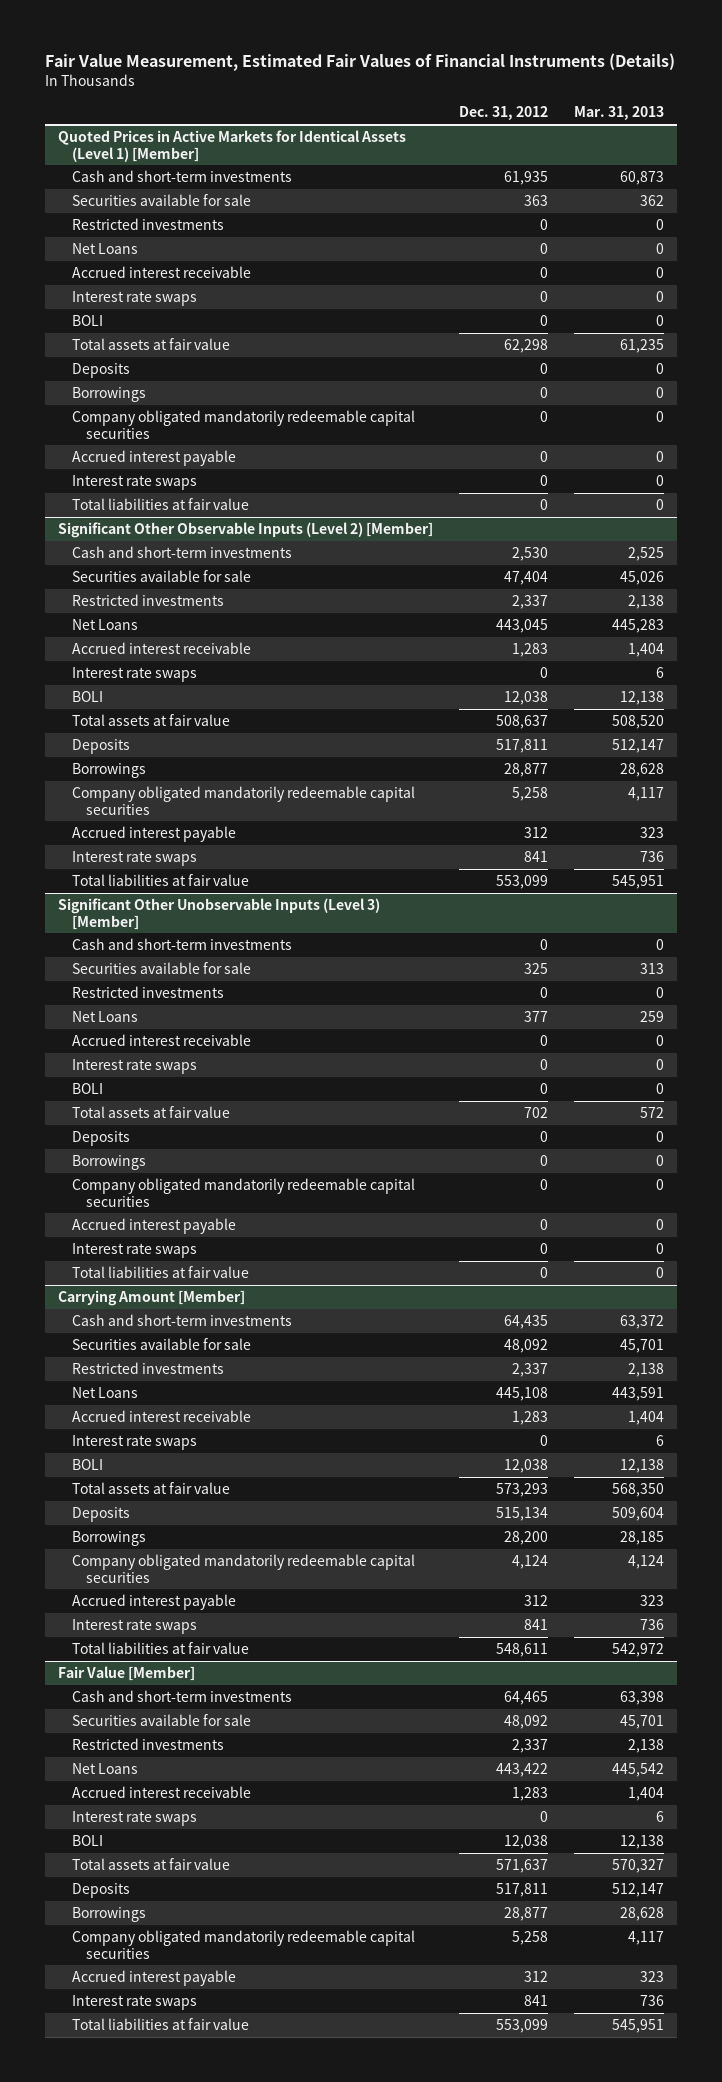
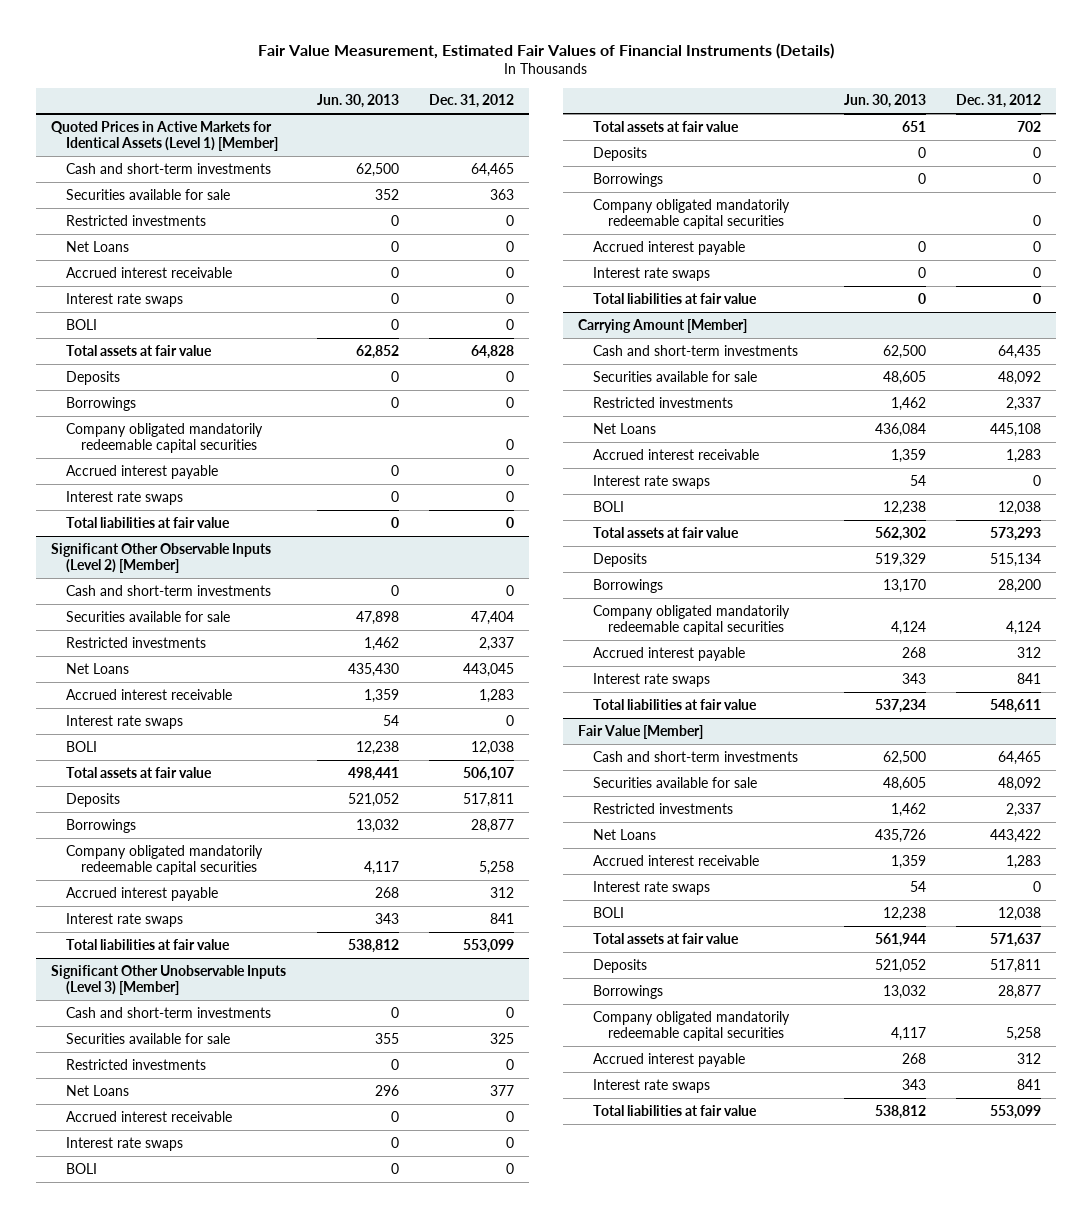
[574,106,665,121] Mar. 31, 2013 -> none
none -> [316,94,399,109] Jun. 30, 2013
[504,170,549,185] 61,935 -> [471,162,515,177] 64,465
[504,338,549,353] 62,298 -> [471,344,515,359] 64,828
[512,546,549,561] 2,530 -> [506,584,515,596] 0
[496,714,549,729] 508,637 -> [463,766,515,781] 506,107

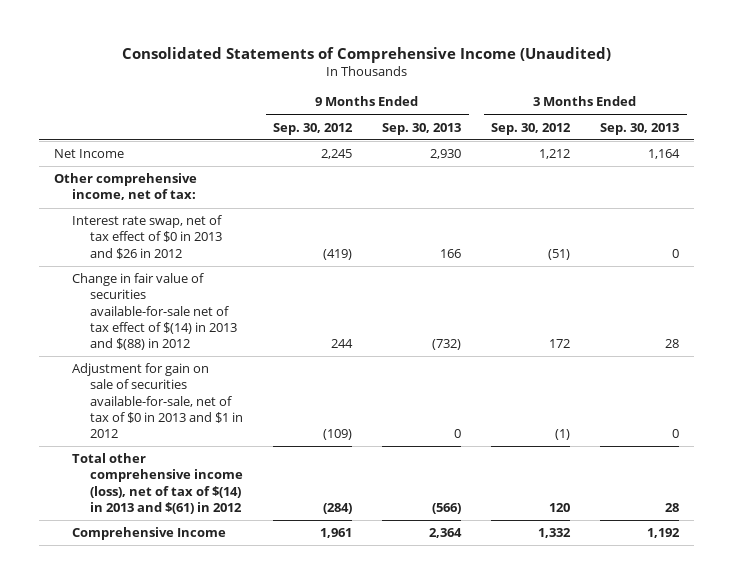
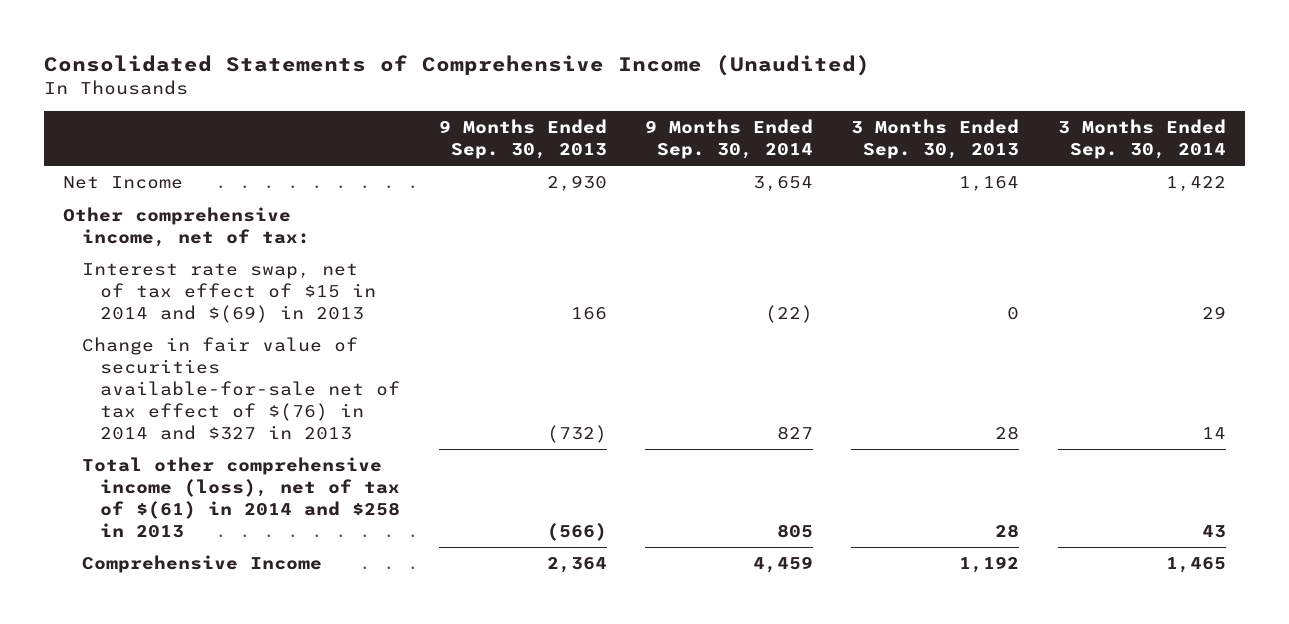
[273,122,354,135] Sep. 30, 2012 -> none
[491,122,572,135] Sep. 30, 2012 -> none
none -> [644,118,813,159] 9 Months Ended Sep. 30, 2014
none -> [1057,118,1226,159] 3 Months Ended Sep. 30, 2014
[72,363,244,439] Adjustment for gain on sale of securities available-for-sale, net of tax of $0 in 2013 and $1 in 2012 -> none
[72,215,223,259] Interest rate swap, net of tax effect of $0 in 2013 and $26 in 2012 -> [81,263,377,324] Interest rate swap, net of tax effect of $15 in 2014 and $(69) in 2013
[72,273,238,351] Change in fair value of securities available-for-sale net of tax effect of $(14) in 2013 and $(88) in 2012 -> [81,337,401,440] Change in fair value of securities available-for-sale net of tax effect of $(76) in 2014 and $327 in 2013
[72,453,244,514] Total other comprehensive income (loss), net of tax of $(14) in 2013 and $(61) in 2012 -> [81,457,401,538] Total other comprehensive income (loss), net of tax of $(61) in 2014 and $258 in 2013

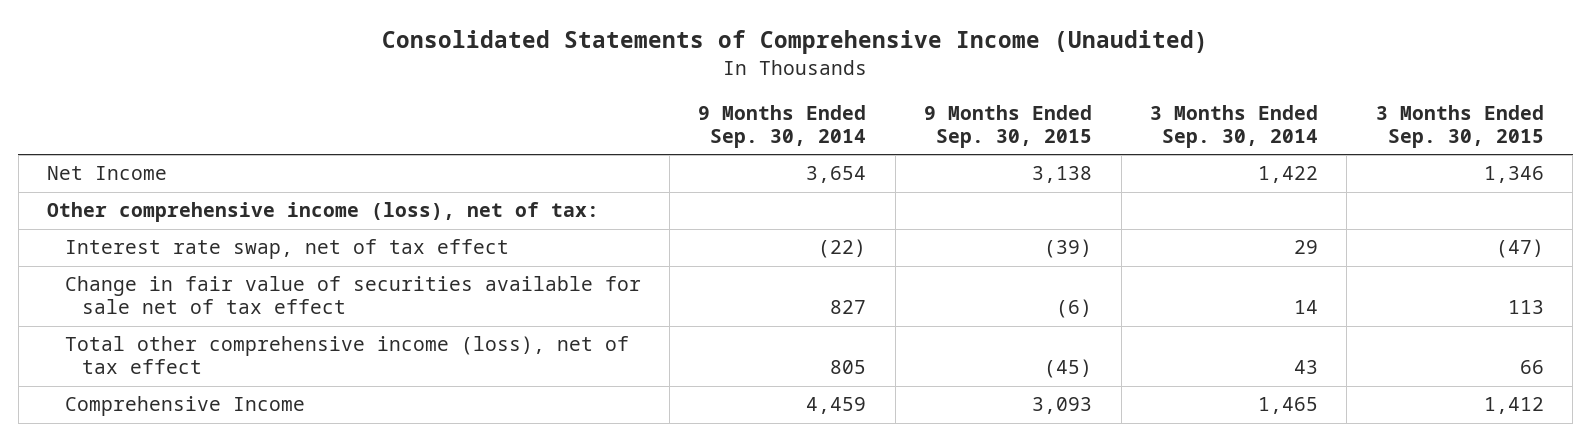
[438,118,607,159] 9 Months Ended Sep. 30, 2013 -> none
[851,118,1020,159] 3 Months Ended Sep. 30, 2013 -> none
none -> [924,104,1093,148] 9 Months Ended Sep. 30, 2015
none -> [1375,104,1544,148] 3 Months Ended Sep. 30, 2015
[63,207,310,248] Other comprehensive income, net of tax: -> [46,202,599,223] Other comprehensive income (loss), net of tax:
[81,263,377,324] Interest rate swap, net of tax effect of $15 in 2014 and $(69) in 2013 -> [64,239,509,260] Interest rate swap, net of tax effect
[81,337,401,440] Change in fair value of securities available-for-sale net of tax effect of $(76) in 2014 and $327 in 2013 -> [64,276,641,315] Change in fair value of securities available for sale net of tax effect
[81,457,401,538] Total other comprehensive income (loss), net of tax of $(61) in 2014 and $258 in 2013 -> [64,336,629,375] Total other comprehensive income (loss), net of tax effect

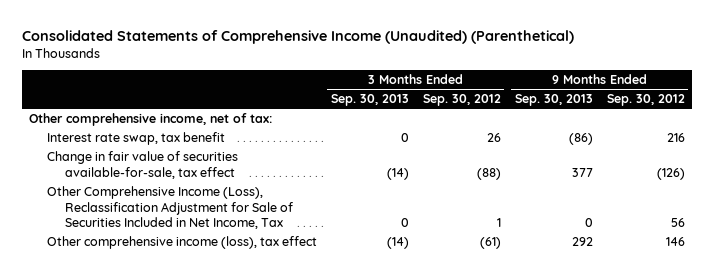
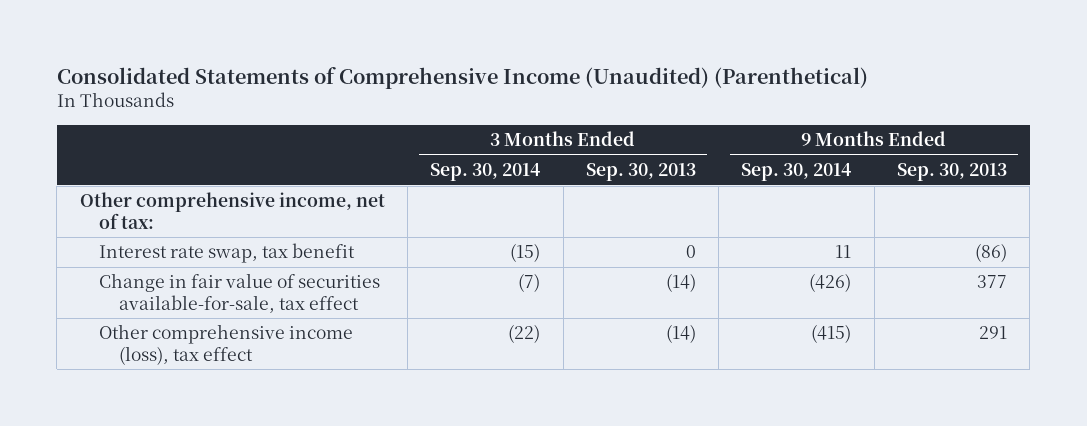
[422,94,501,107] Sep. 30, 2012 -> none
[606,94,685,107] Sep. 30, 2012 -> none
none -> [430,162,541,181] Sep. 30, 2014
none -> [741,162,852,181] Sep. 30, 2014
[46,185,293,230] Other Comprehensive Income (Loss), Reclassification Adjustment for Sale of Securities Included in Net Income, Tax -> none
[571,236,593,246] 292 -> [979,326,1008,340] 291

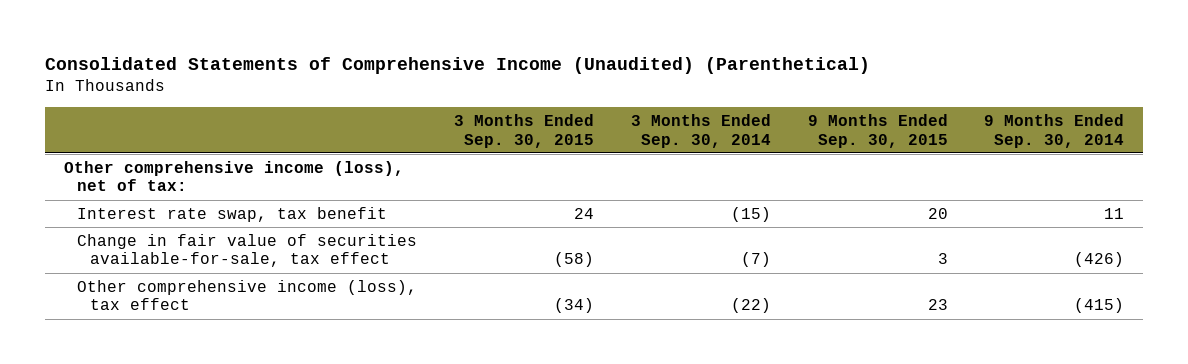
[585,162,696,181] Sep. 30, 2013 -> none
[897,162,1008,181] Sep. 30, 2013 -> none
none -> [453,114,594,148] 3 Months Ended Sep. 30, 2015
none -> [807,114,948,148] 9 Months Ended Sep. 30, 2015
[79,192,385,229] Other comprehensive income, net of tax: -> [63,160,404,192] Other comprehensive income (loss), net of tax:

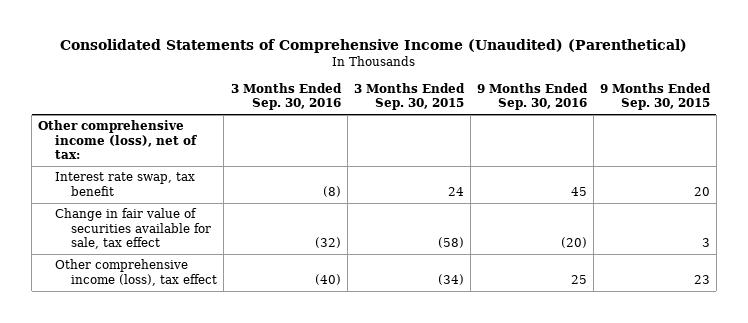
[630,114,771,148] 3 Months Ended Sep. 30, 2014 -> none
[984,114,1125,148] 9 Months Ended Sep. 30, 2014 -> none
none -> [230,82,342,111] 3 Months Ended Sep. 30, 2016
none -> [476,82,588,111] 9 Months Ended Sep. 30, 2016
[77,233,418,268] Change in fair value of securities available-for-sale, tax effect -> [54,208,212,250] Change in fair value of securities available for sale, tax effect

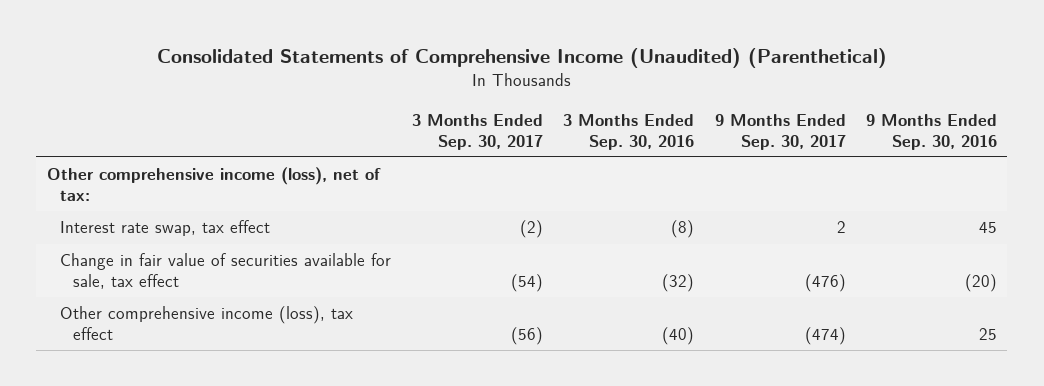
[353,82,465,111] 3 Months Ended Sep. 30, 2015 -> none
[599,82,711,111] 9 Months Ended Sep. 30, 2015 -> none
none -> [411,114,543,150] 3 Months Ended Sep. 30, 2017
none -> [714,114,846,150] 9 Months Ended Sep. 30, 2017
[54,172,195,196] Interest rate swap, tax benefit -> [60,220,271,237] Interest rate swap, tax effect

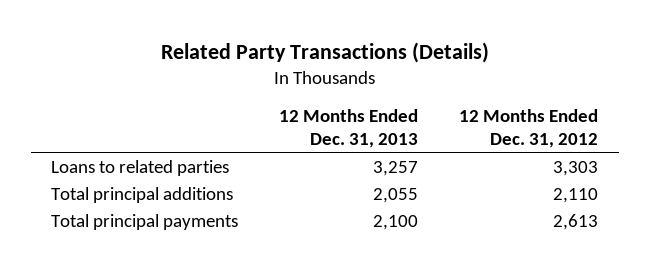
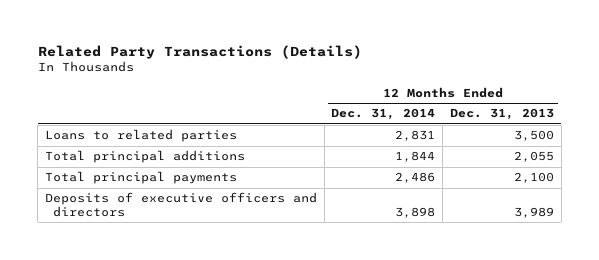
[459,109,599,148] 12 Months Ended Dec. 31, 2012 -> none
none -> [331,108,436,121] Dec. 31, 2014
[373,160,419,176] 3,257 -> [513,130,554,142] 3,500
none -> [44,192,317,217] Deposits of executive officers and directors

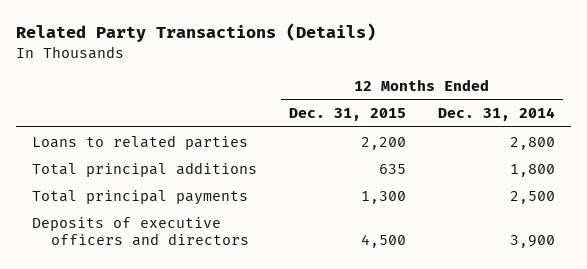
[449,108,554,121] Dec. 31, 2013 -> none
none -> [288,108,406,122] Dec. 31, 2015
[395,130,436,142] 2,831 -> [509,136,555,150] 2,800
[395,151,436,163] 1,844 -> [509,163,555,177] 1,800
[395,172,436,184] 2,486 -> [509,190,555,204] 2,500
[395,206,436,218] 3,898 -> [509,235,555,249] 3,900

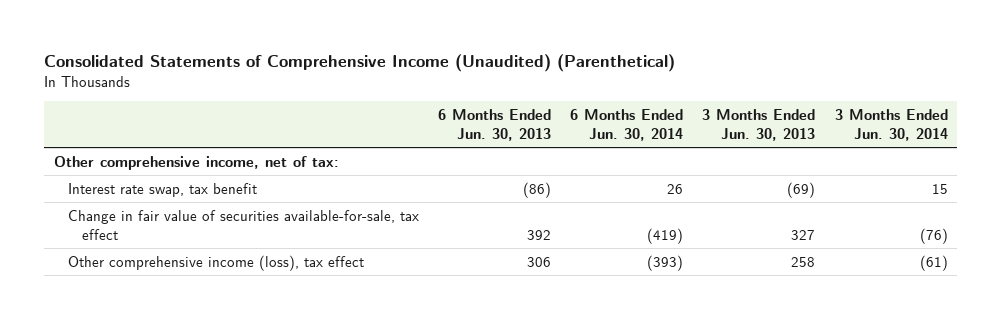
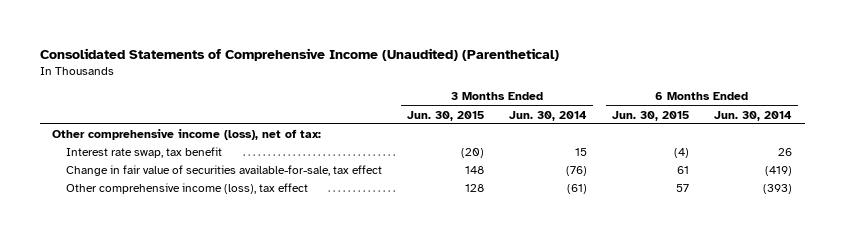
[437,108,551,141] 6 Months Ended Jun. 30, 2013 -> none
[702,108,816,141] 3 Months Ended Jun. 30, 2013 -> none
none -> [407,110,485,121] Jun. 30, 2015
none -> [612,110,690,121] Jun. 30, 2015
[53,155,339,170] Other comprehensive income, net of tax: -> [52,129,322,141] Other comprehensive income (loss), net of tax:

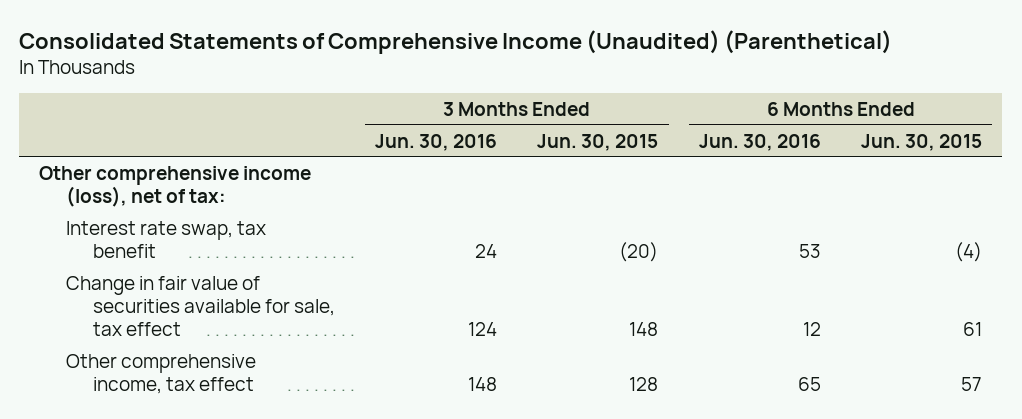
[509,110,588,121] Jun. 30, 2014 -> none
[714,110,793,121] Jun. 30, 2014 -> none
none -> [375,133,498,151] Jun. 30, 2016
none -> [698,133,821,151] Jun. 30, 2016
[66,165,383,177] Change in fair value of securities available-for-sale, tax effect -> [65,275,335,337] Change in fair value of securities available for sale, tax effect
[66,183,309,195] Other comprehensive income (loss), tax effect -> [65,353,256,395] Other comprehensive income, tax effect

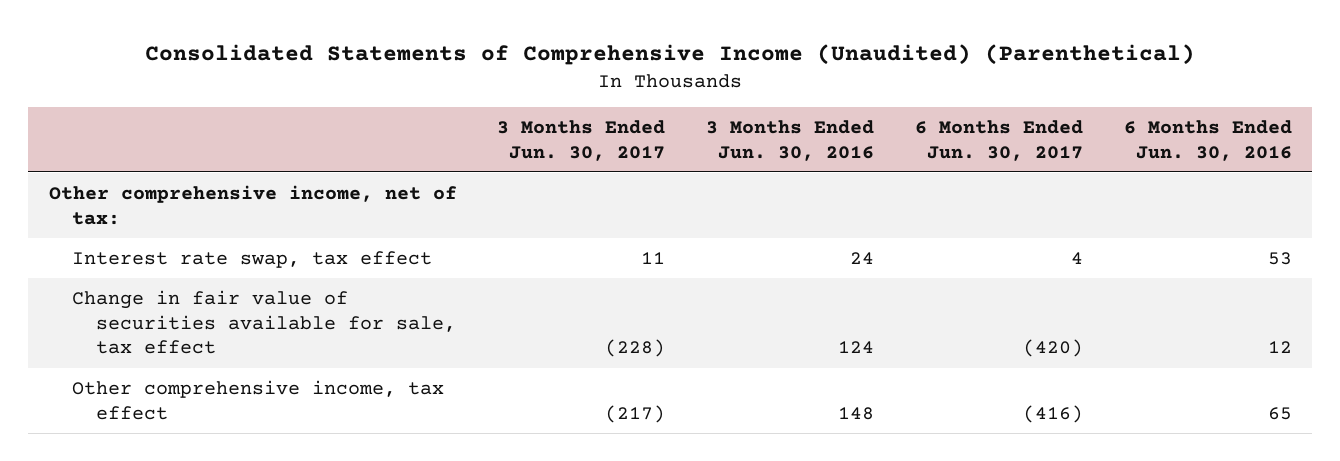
[537,133,659,151] Jun. 30, 2015 -> none
[861,133,983,151] Jun. 30, 2015 -> none
none -> [497,119,666,161] 3 Months Ended Jun. 30, 2017
none -> [914,119,1083,161] 6 Months Ended Jun. 30, 2017
[39,165,312,208] Other comprehensive income (loss), net of tax: -> [48,185,457,225] Other comprehensive income, net of tax:
[65,220,266,259] Interest rate swap, tax benefit -> [72,251,433,269] Interest rate swap, tax effect

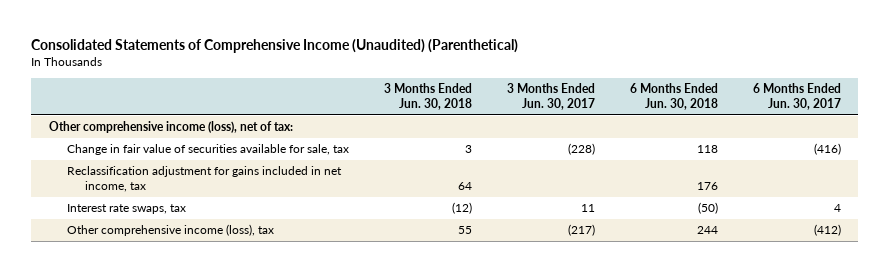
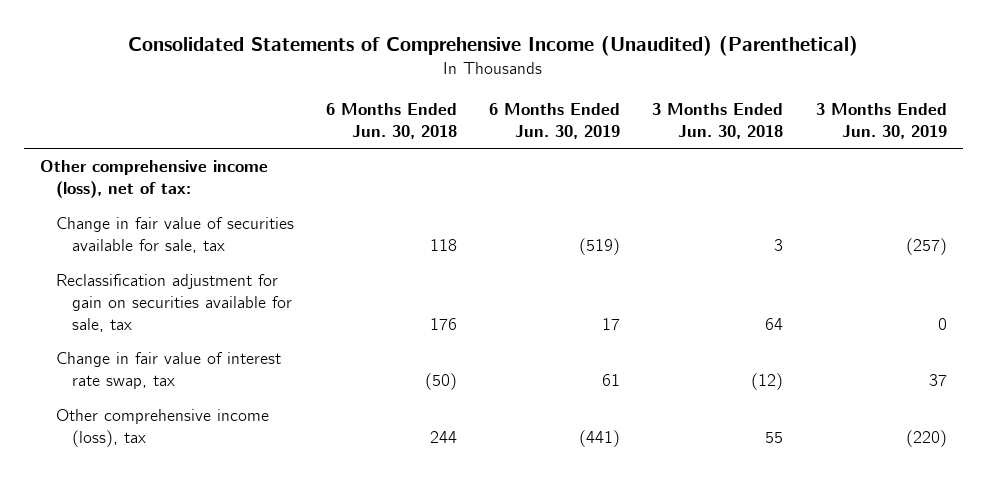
[506,82,595,110] 3 Months Ended Jun. 30, 2017 -> none
[752,82,841,110] 6 Months Ended Jun. 30, 2017 -> none
none -> [489,102,621,139] 6 Months Ended Jun. 30, 2019
none -> [815,102,947,139] 3 Months Ended Jun. 30, 2019
[66,166,342,193] Reclassification adjustment for gains included in net income, tax -> [56,274,292,333] Reclassification adjustment for gain on securities available for sale, tax
[66,204,186,215] Interest rate swaps, tax -> [56,352,282,390] Change in fair value of interest rate swap, tax

